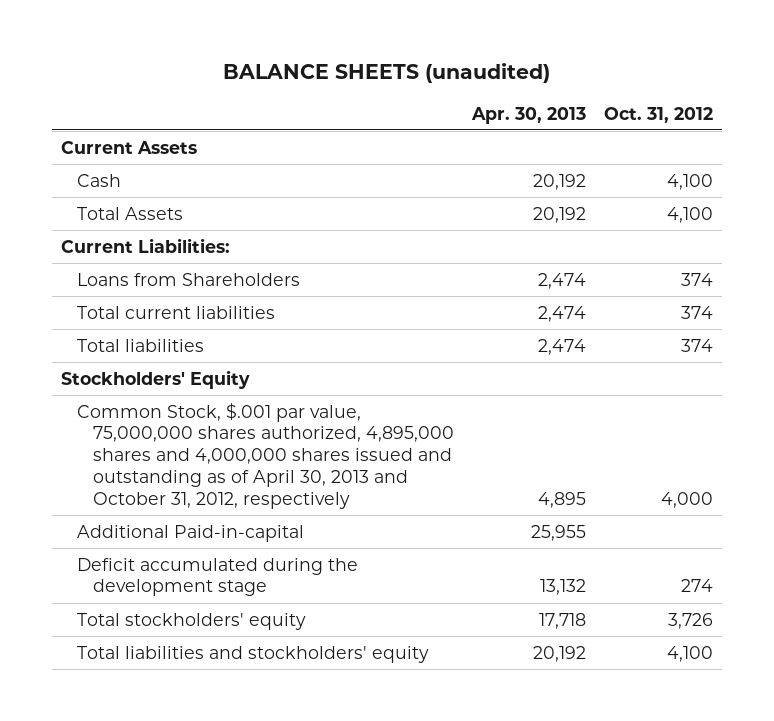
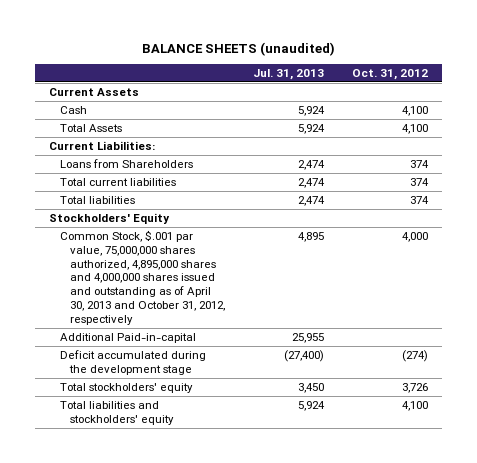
[471,106,587,124] Apr. 30, 2013 -> none
none -> [252,68,324,80] Jul. 31, 2013
[681,579,714,593] 274 -> [401,349,428,362] (274)

